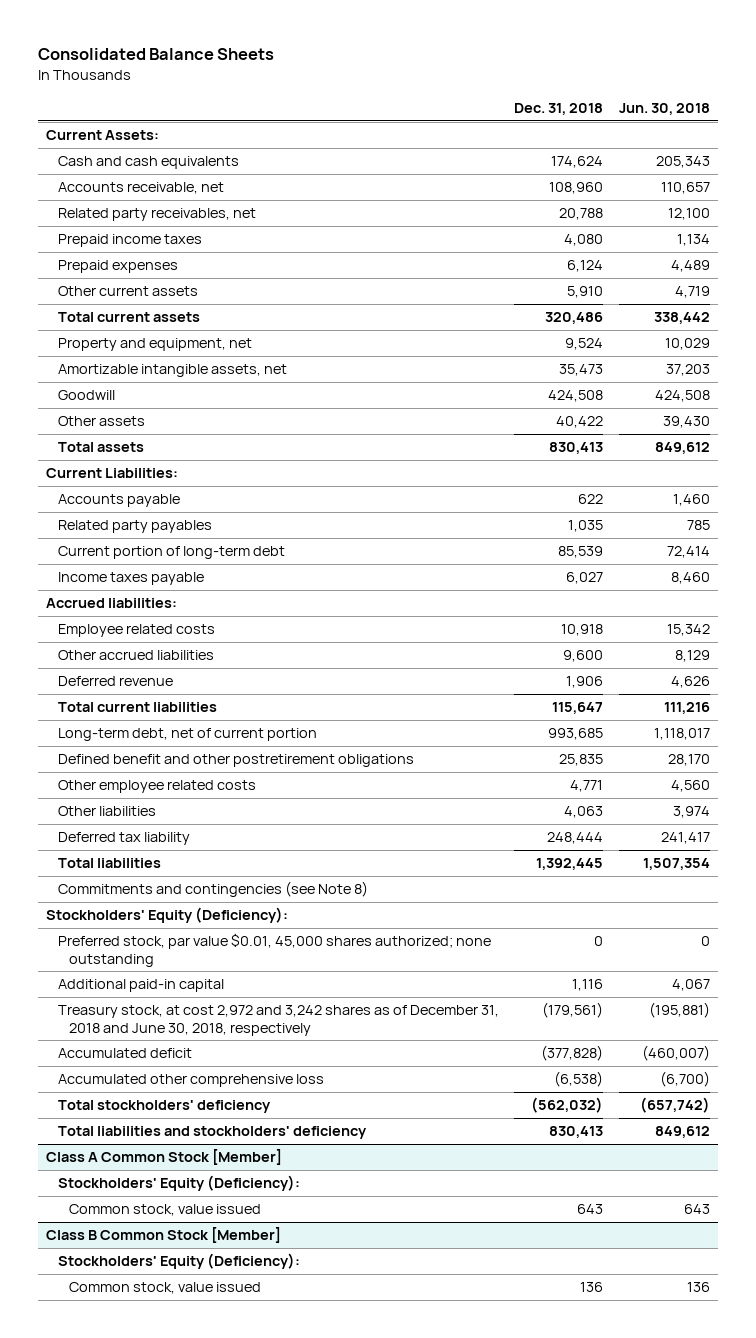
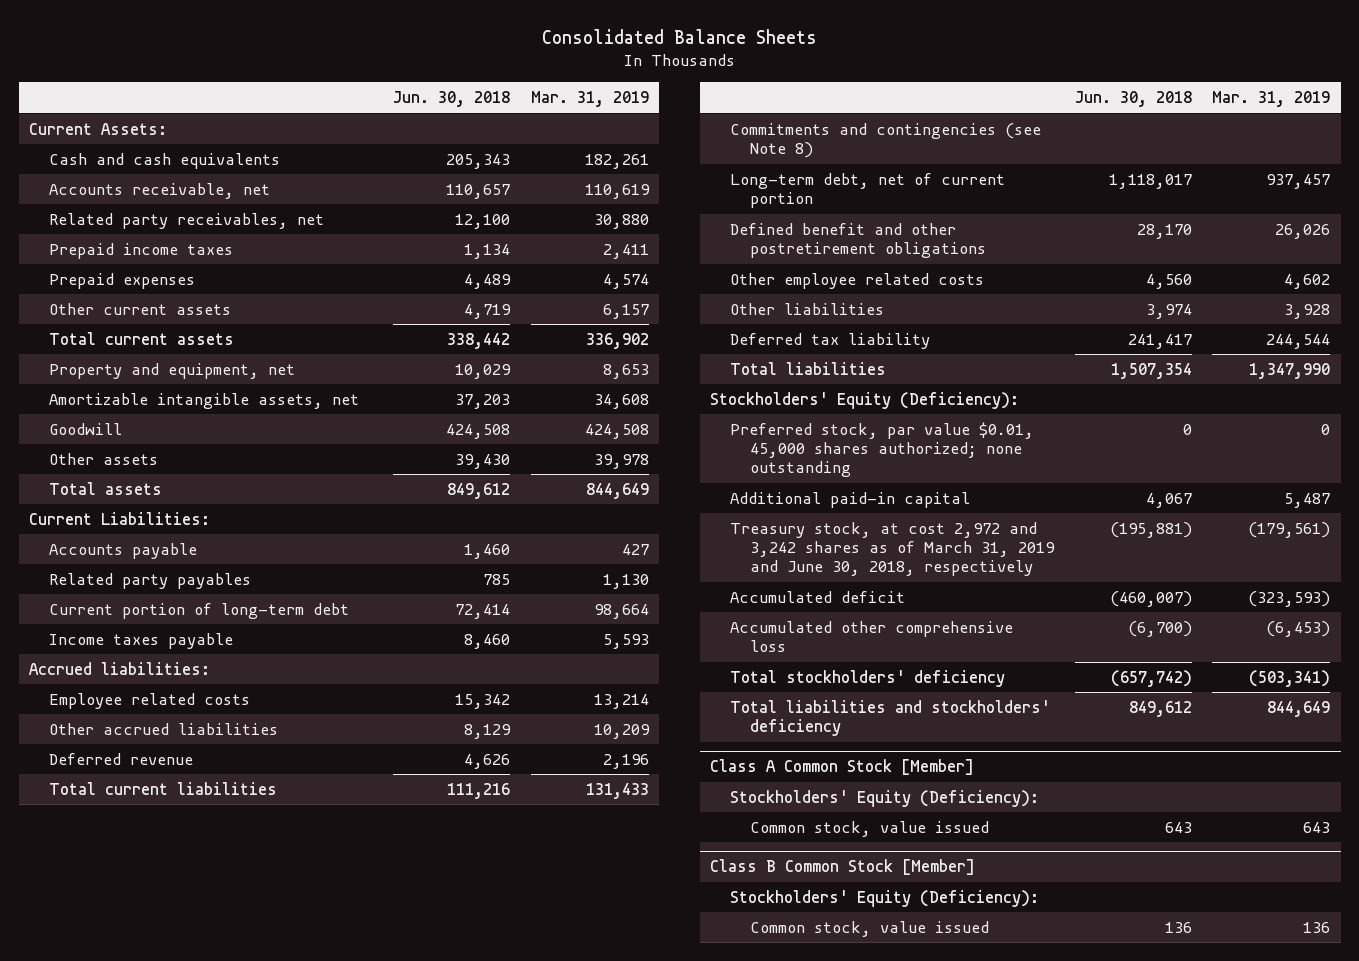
[514,102,604,115] Dec. 31, 2018 -> none
none -> [531,91,650,108] Mar. 31, 2019
[57,881,368,898] Commitments and contingencies (see Note 8) -> [730,122,1042,159] Commitments and contingencies (see Note 8)
[57,1005,499,1036] Treasury stock, at cost 2,972 and 3,242 shares as of December 31, 2018 and June 30, 2018, respectively -> [730,521,1055,577] Treasury stock, at cost 2,972 and 3,242 shares as of March 31, 2019 and June 30, 2018, respectively

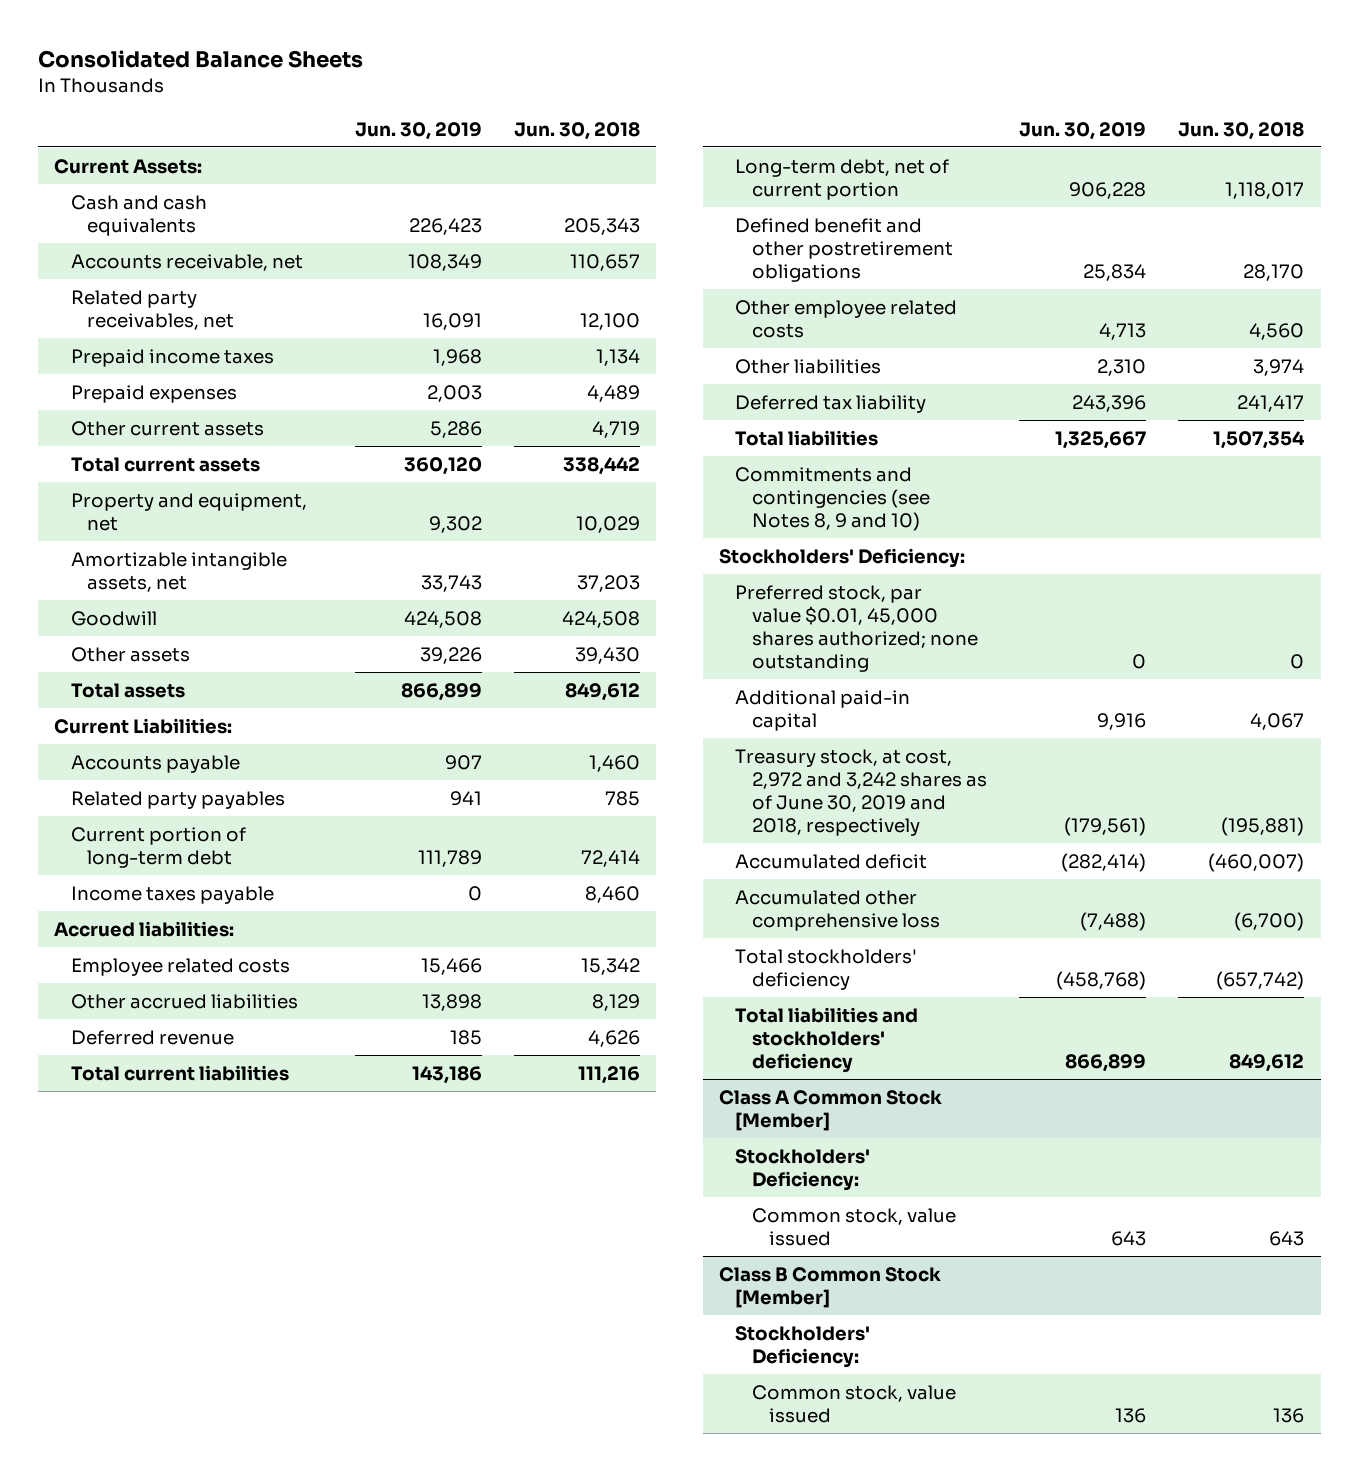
[531,91,650,108] Mar. 31, 2019 -> none
none -> [354,121,482,140] Jun. 30, 2019
[730,122,1042,159] Commitments and contingencies (see Note 8) -> none
none -> [735,466,930,531] Commitments and contingencies (see Notes 8, 9 and 10)
[710,391,1020,409] Stockholders' Equity (Deficiency): -> [718,547,965,568] Stockholders' Deficiency:
[730,521,1055,577] Treasury stock, at cost 2,972 and 3,242 shares as of March 31, 2019 and June 30, 2018, respectively -> [735,748,987,836] Treasury stock, at cost, 2,972 and 3,242 shares as of June 30, 2019 and 2018, respectively
[730,789,1040,807] Stockholders' Equity (Deficiency): -> [735,1148,871,1191] Stockholders' Deficiency:
[730,889,1040,907] Stockholders' Equity (Deficiency): -> [735,1325,871,1368] Stockholders' Deficiency:

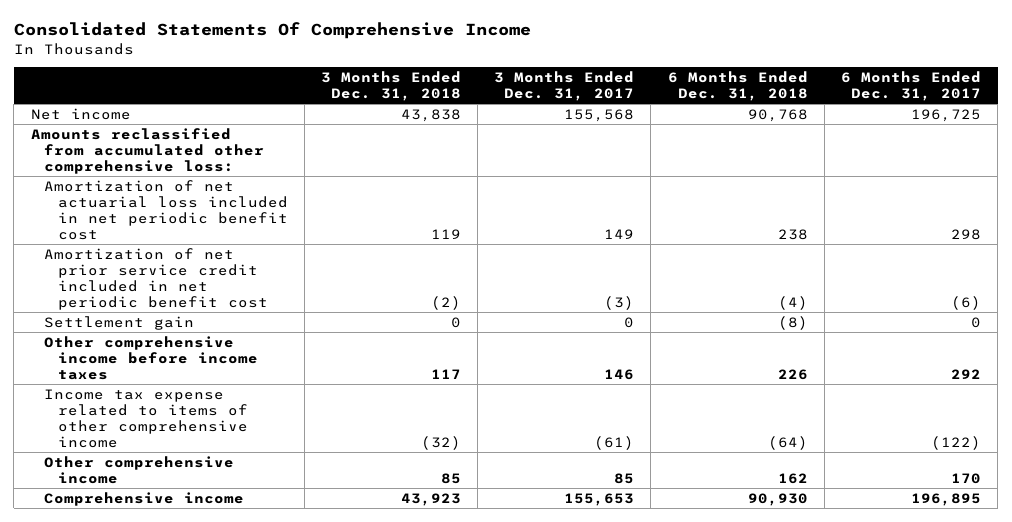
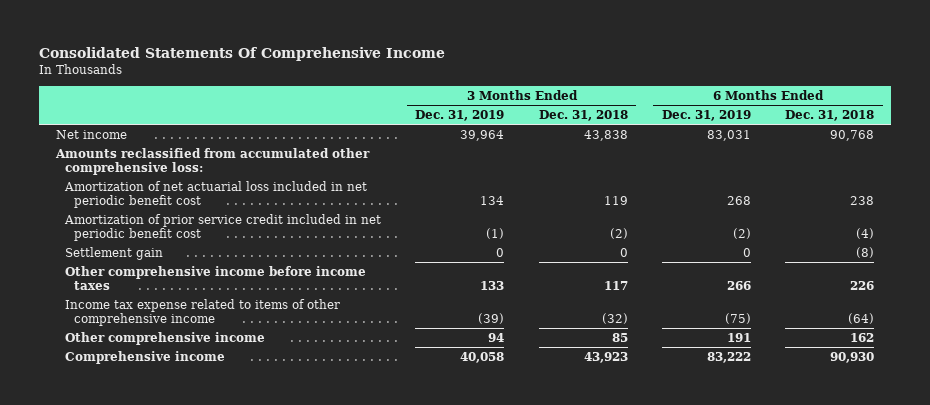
[494,71,635,102] 3 Months Ended Dec. 31, 2017 -> none
[841,71,982,102] 6 Months Ended Dec. 31, 2017 -> none
none -> [415,109,505,121] Dec. 31, 2019
none -> [661,109,751,121] Dec. 31, 2019
[44,247,268,311] Amortization of net prior service credit included in net periodic benefit cost -> [64,213,382,242] Amortization of prior service credit included in net periodic benefit cost

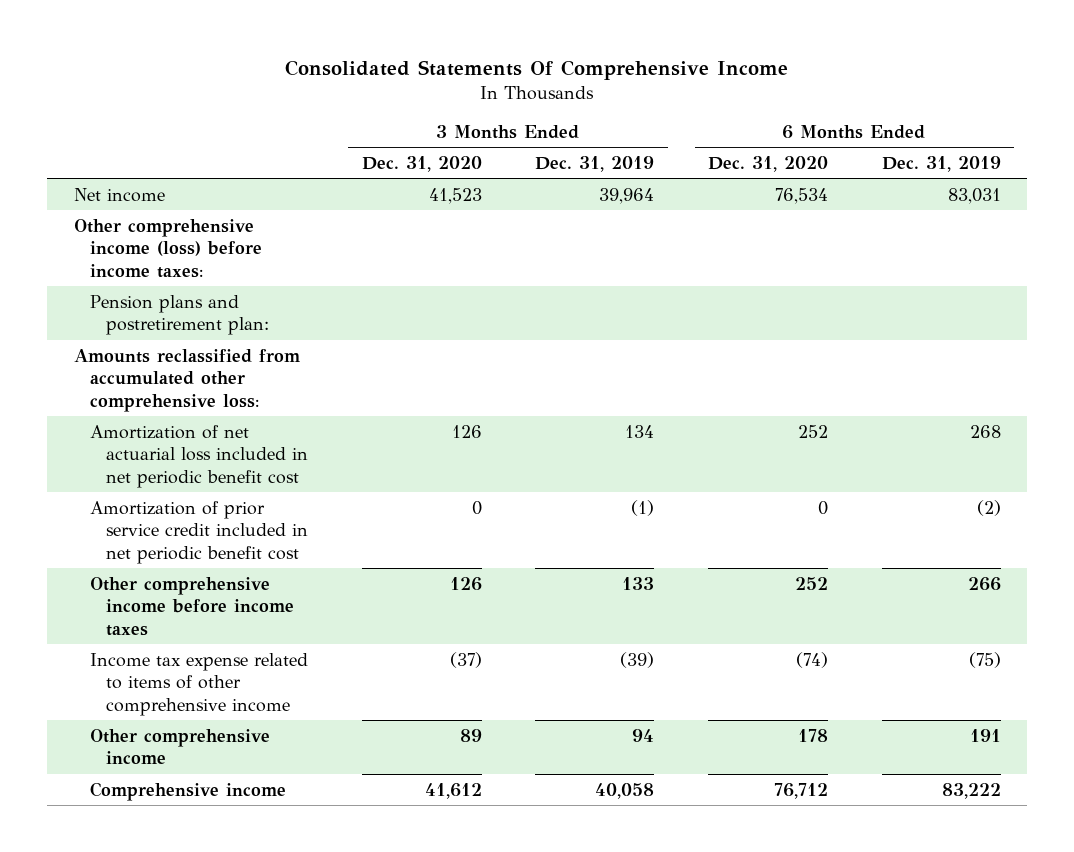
[538,109,628,121] Dec. 31, 2018 -> none
[785,109,875,121] Dec. 31, 2018 -> none
none -> [361,156,482,173] Dec. 31, 2020
none -> [707,156,828,173] Dec. 31, 2020
none -> [73,218,262,279] Other comprehensive income (loss) before income taxes:
none -> [89,294,270,336] Pension plans and postretirement plan:
[65,246,164,260] Settlement gain -> none

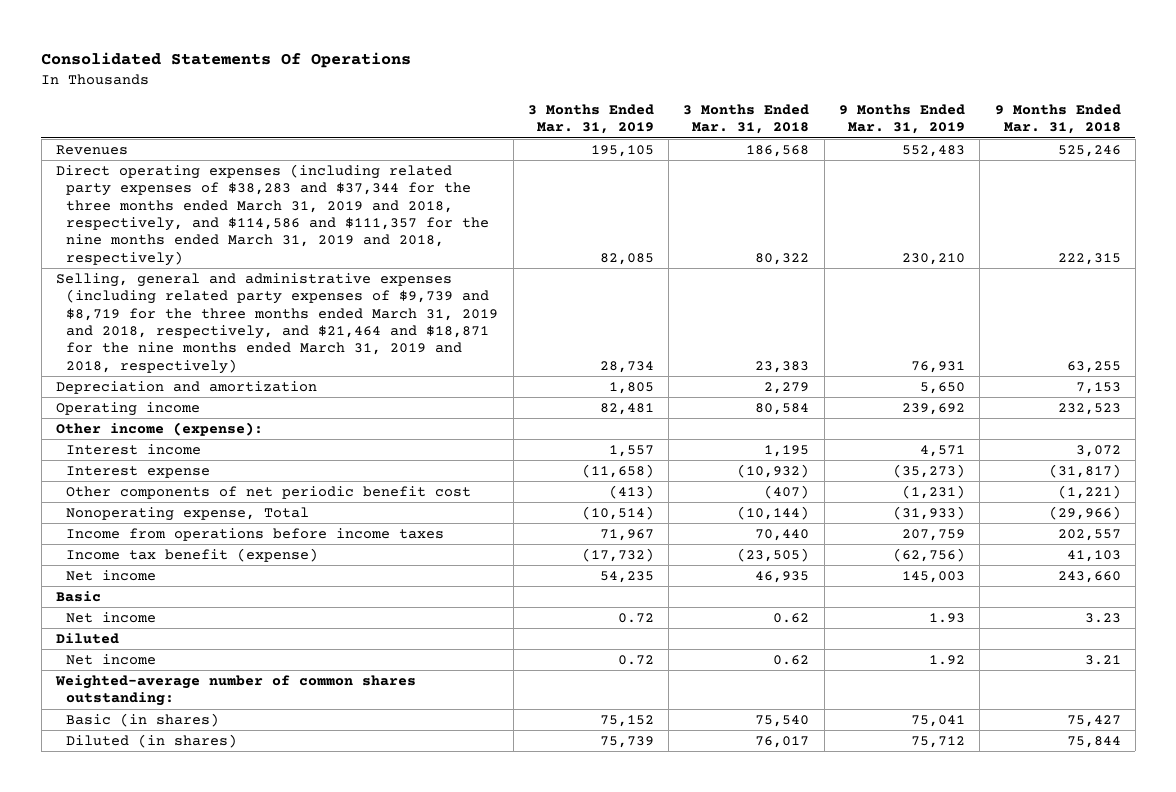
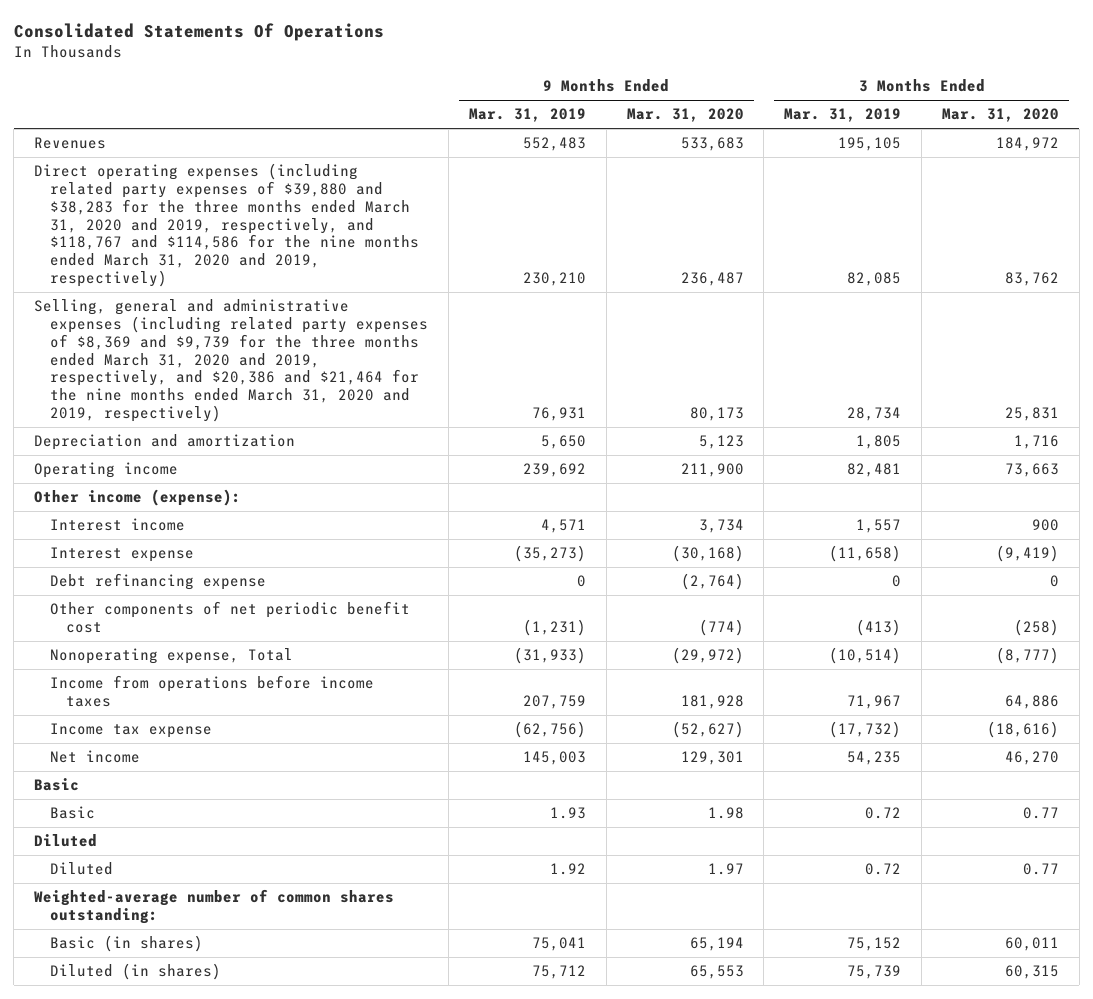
[683,103,810,135] 3 Months Ended Mar. 31, 2018 -> none
[994,103,1121,135] 9 Months Ended Mar. 31, 2018 -> none
none -> [626,108,744,123] Mar. 31, 2020
none -> [941,108,1059,123] Mar. 31, 2020
[55,163,490,266] Direct operating expenses (including related party expenses of $38,283 and $37,344 for the three months ended March 31, 2019 and 2018, respectively, and $114,586 and $111,357 for the nine months ended March 31, 2019 and 2018, respectively) -> [34,163,420,287] Direct operating expenses (including related party expenses of $39,880 and $38,283 for the three months ended March 31, 2020 and 2019, respectively, and $118,767 and $114,586 for the nine months ended March 31, 2020 and 2019, respectively)
[55,272,499,374] Selling, general and administrative expenses (including related party expenses of $9,739 and $8,719 for the three months ended March 31, 2019 and 2018, respectively, and $21,464 and $18,871 for the nine months ended March 31, 2019 and 2018, respectively) -> [34,299,429,422] Selling, general and administrative expenses (including related party expenses of $8,369 and $9,739 for the three months ended March 31, 2020 and 2019, respectively, and $20,386 and $21,464 for the nine months ended March 31, 2020 and 2019, respectively)
none -> [50,573,267,591] Debt refinancing expense
[66,547,319,562] Income tax benefit (expense) -> [50,723,213,739] Income tax expense
[66,611,157,623] Net income -> [50,806,96,820] Basic
[66,653,157,665] Net income -> [50,862,114,876] Diluted

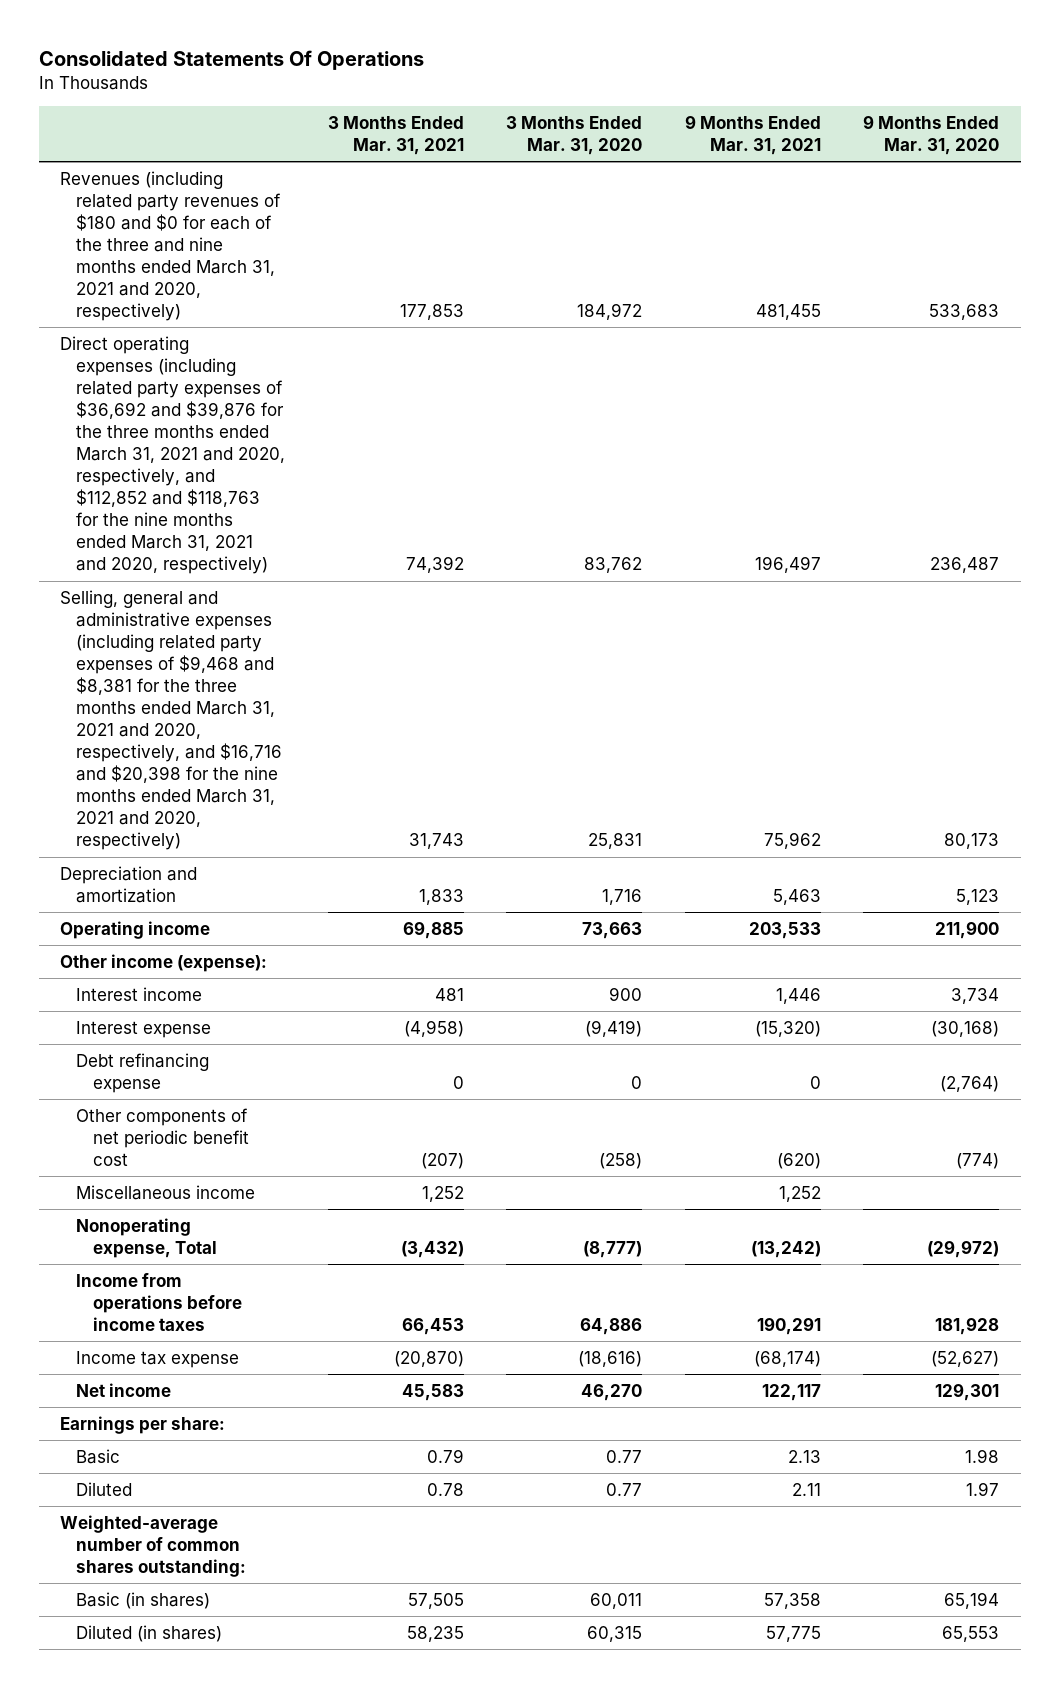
[468,108,586,123] Mar. 31, 2019 -> none
[784,108,902,123] Mar. 31, 2019 -> none
none -> [327,115,464,155] 3 Months Ended Mar. 31, 2021
none -> [684,114,821,155] 9 Months Ended Mar. 31, 2021
[34,137,107,150] Revenues -> [60,170,282,322] Revenues (including related party revenues of $180 and $0 for each of the three and nine months ended March 31, 2021 and 2020, respectively)
[34,163,420,287] Direct operating expenses (including related party expenses of $39,880 and $38,283 for the three months ended March 31, 2020 and 2019, respectively, and $118,767 and $114,586 for the nine months ended March 31, 2020 and 2019, respectively) -> [60,335,286,575] Direct operating expenses (including related party expenses of $36,692 and $39,876 for the three months ended March 31, 2021 and 2020, respectively, and $112,852 and $118,763 for the nine months ended March 31, 2021 and 2020, respectively)
[34,299,429,422] Selling, general and administrative expenses (including related party expenses of $8,369 and $9,739 for the three months ended March 31, 2020 and 2019, respectively, and $20,386 and $21,464 for the nine months ended March 31, 2020 and 2019, respectively) -> [60,589,283,851] Selling, general and administrative expenses (including related party expenses of $9,468 and $8,381 for the three months ended March 31, 2021 and 2020, respectively, and $16,716 and $20,398 for the nine months ended March 31, 2021 and 2020, respectively)
none -> [76,1184,256,1200] Miscellaneous income
[34,778,80,792] Basic -> none
none -> [60,1415,226,1434] Earnings per share:
[34,834,98,848] Diluted -> none

